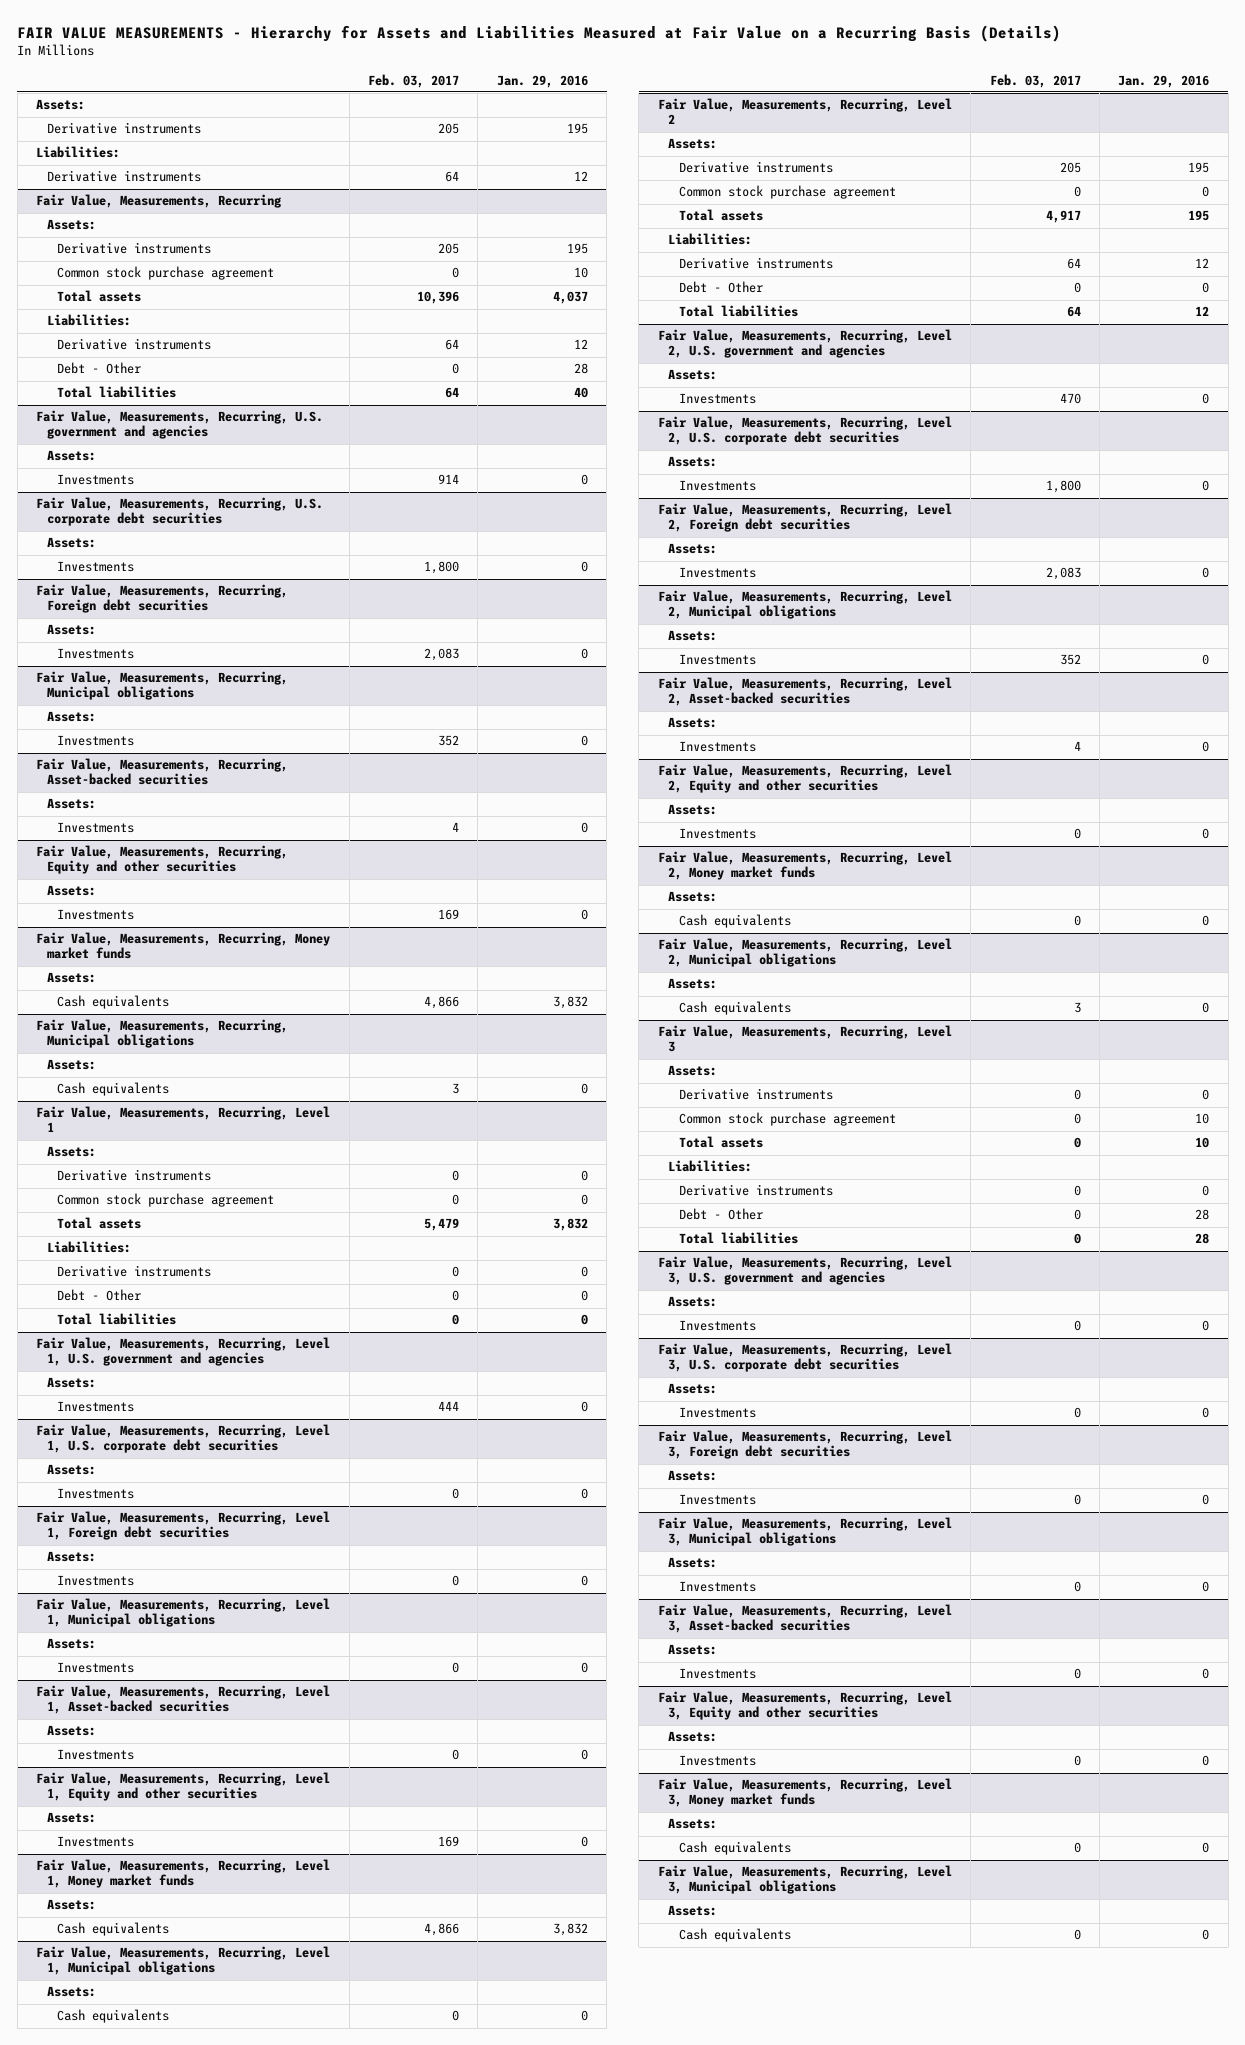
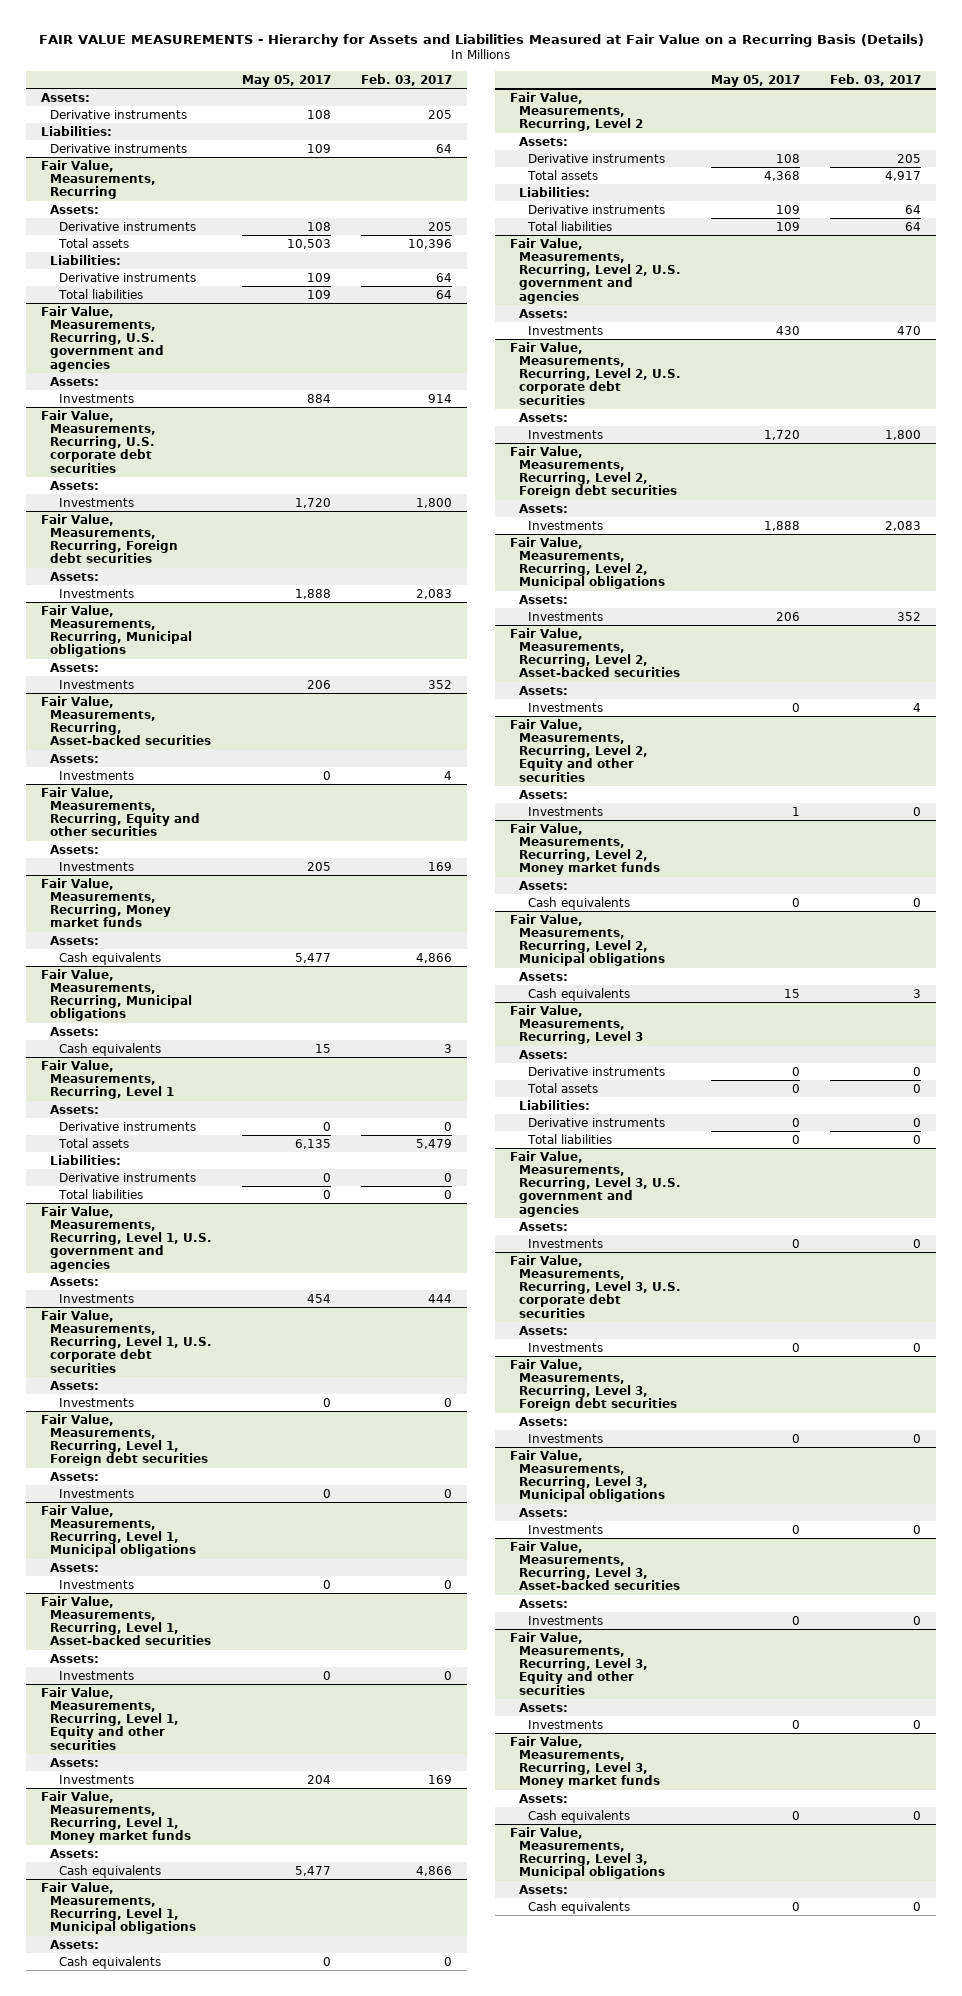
[496,74,588,88] Jan. 29, 2016 -> none
none -> [241,74,331,87] May 05, 2017
[57,266,275,281] Common stock purchase agreement -> none
[57,362,142,375] Debt - Other -> none
[57,1193,275,1208] Common stock purchase agreement -> none
[57,1289,142,1302] Debt - Other -> none
[678,185,896,200] Common stock purchase agreement -> none
[678,281,763,294] Debt - Other -> none
[678,1112,896,1127] Common stock purchase agreement -> none
[678,1208,763,1221] Debt - Other -> none

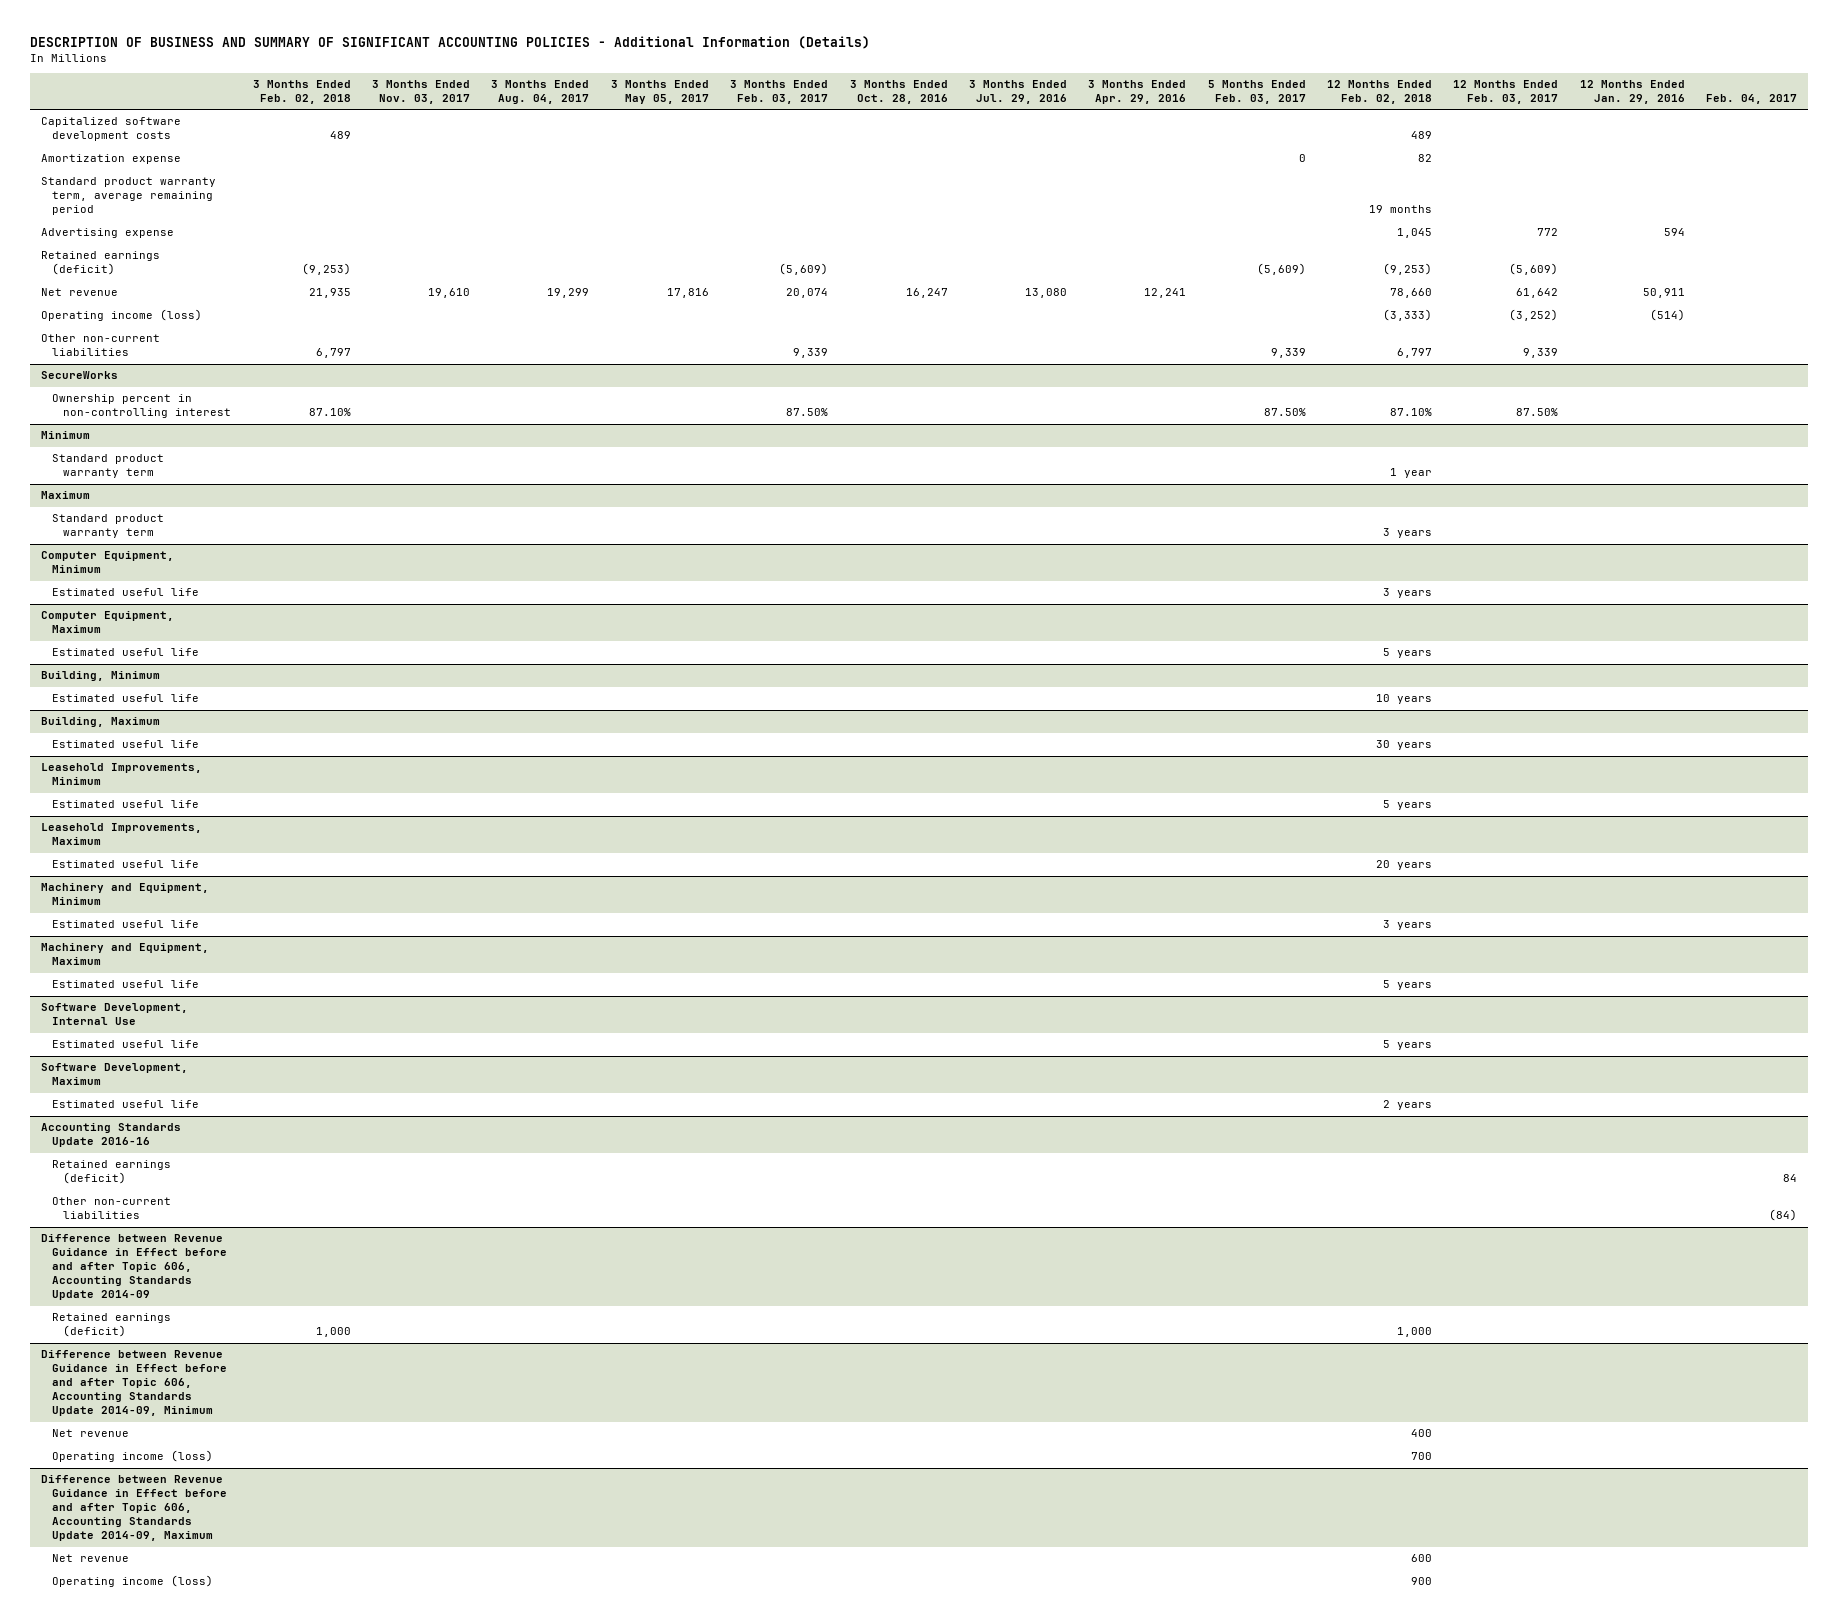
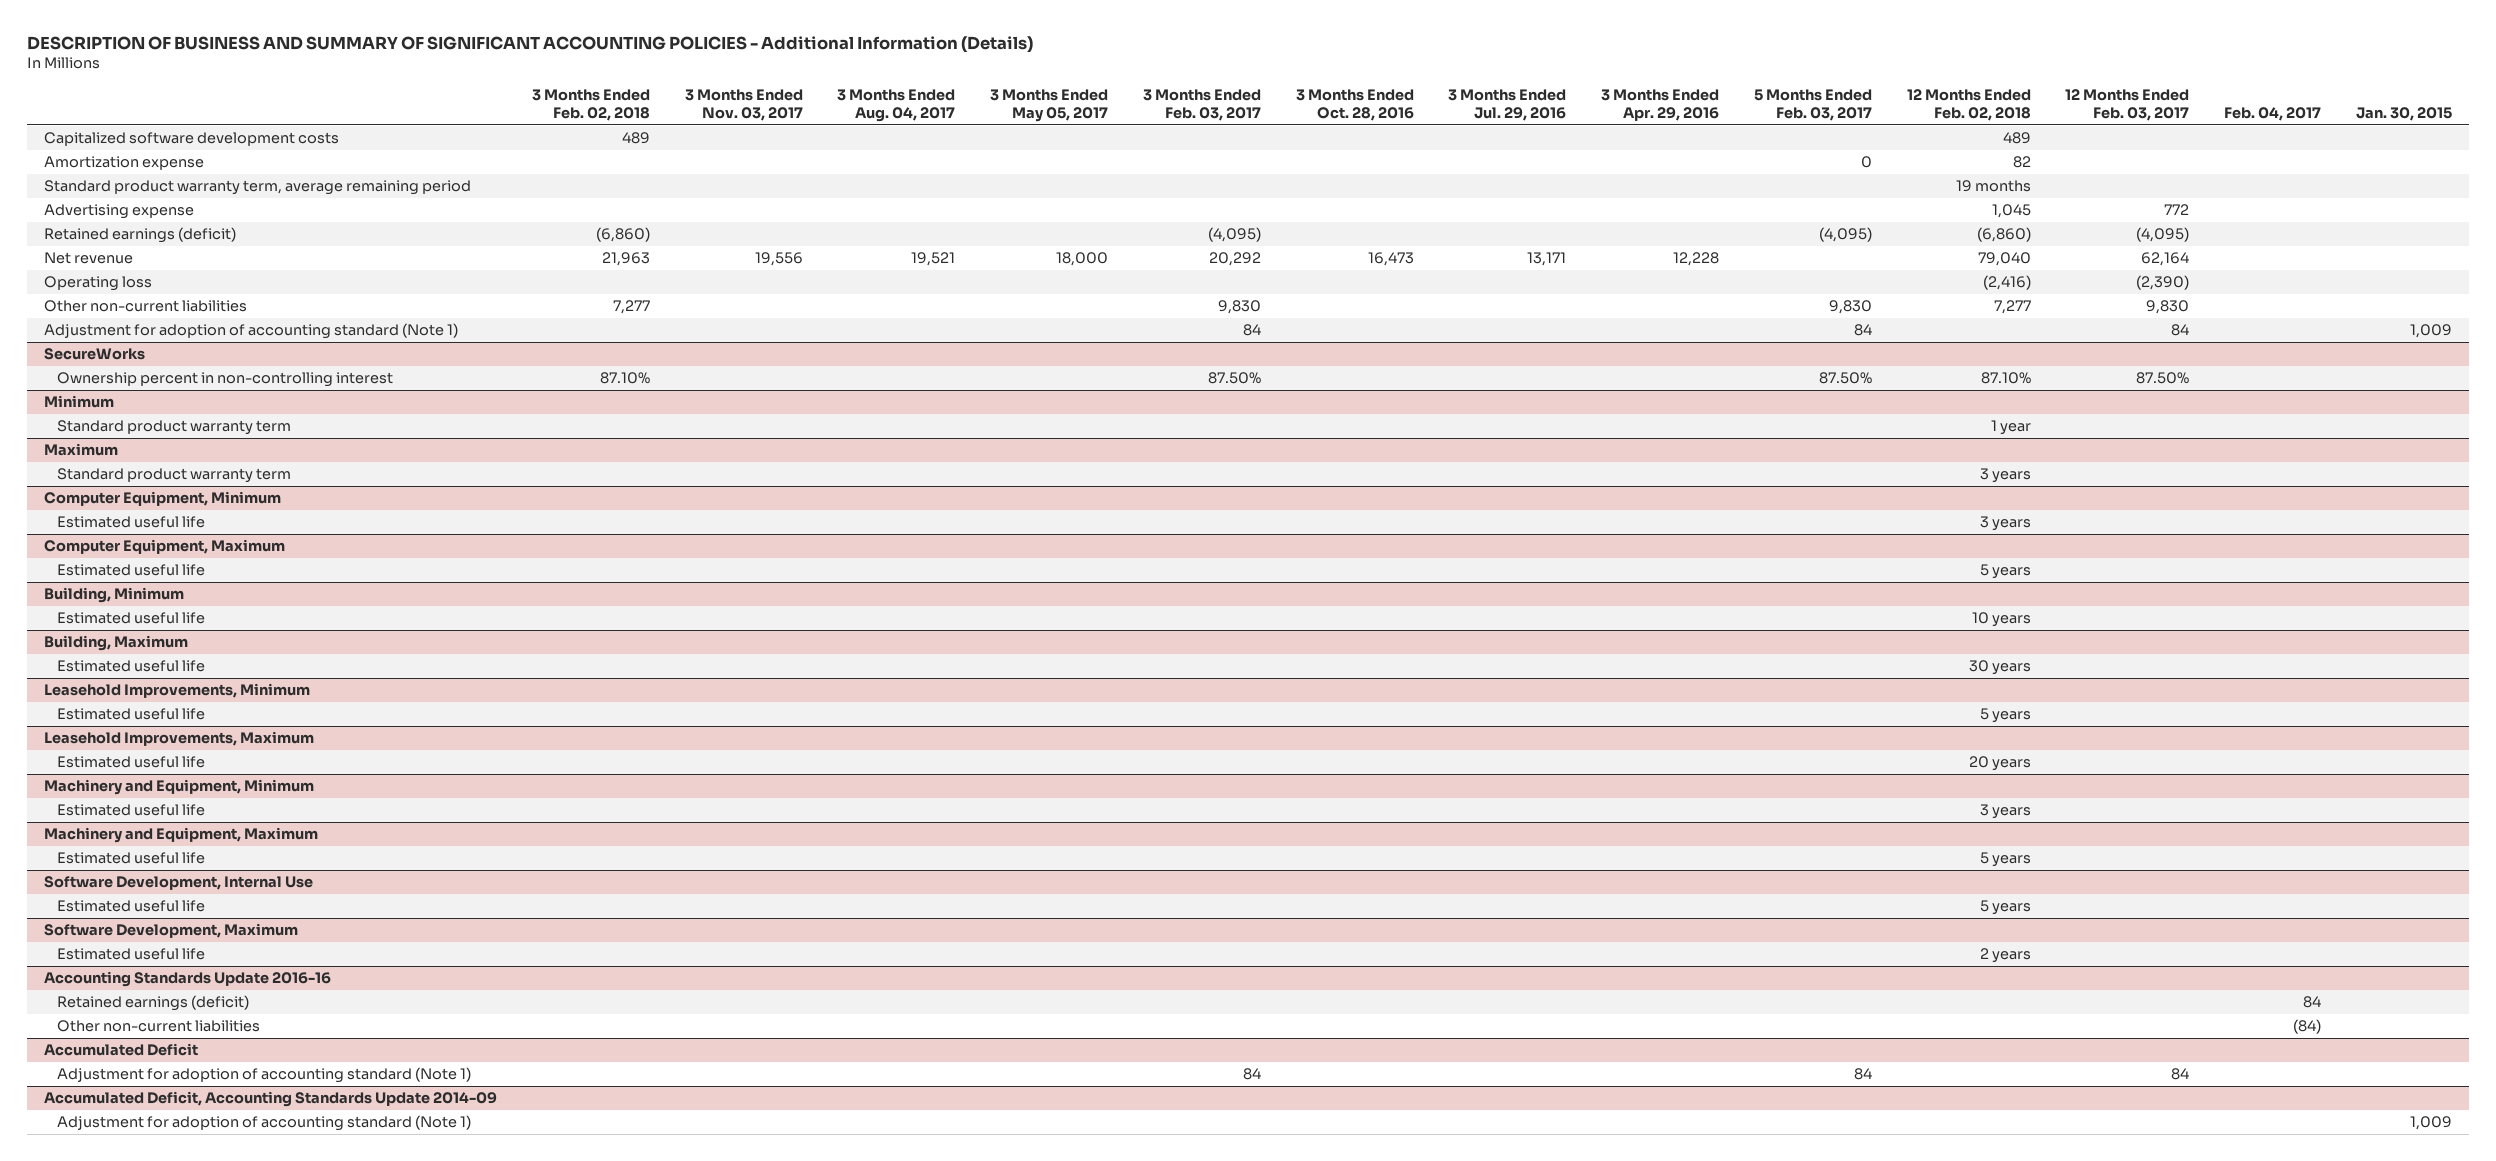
[1579,80,1685,105] 12 Months Ended Jan. 29, 2016 -> none
none -> [2355,107,2452,122] Jan. 30, 2015
[301,263,351,276] (9,253) -> [595,227,650,243] (6,860)
[779,263,829,276] (5,609) -> [1207,227,1261,243] (4,095)
[1256,263,1306,276] (5,609) -> [1818,227,1872,243] (4,095)
[1382,263,1432,276] (9,253) -> [1976,227,2031,243] (6,860)
[1509,263,1559,276] (5,609) -> [2136,227,2190,243] (4,095)
[308,288,351,299] 21,935 -> [601,252,650,267] 21,963
[428,288,471,299] 19,610 -> [754,252,803,267] 19,556
[547,288,590,299] 19,299 -> [911,252,956,267] 19,521
[666,288,709,299] 17,816 -> [1056,252,1109,267] 18,000
[786,288,829,299] 20,074 -> [1208,252,1261,267] 20,292
[905,288,948,299] 16,247 -> [1367,252,1414,267] 16,473
[1024,288,1067,299] 13,080 -> [1527,252,1567,267] 13,171
[1144,288,1187,299] 12,241 -> [1673,252,1720,267] 12,228
[1389,288,1432,299] 78,660 -> [1977,252,2031,267] 79,040
[1516,288,1559,299] 61,642 -> [2141,252,2190,267] 62,164
[40,309,202,322] Operating income (loss) -> [44,276,153,292] Operating loss
[1382,309,1432,322] (3,333) -> [1982,275,2031,291] (2,416)
[1509,309,1559,322] (3,252) -> [2136,275,2190,291] (2,390)
[315,348,351,359] 6,797 -> [612,300,650,315] 7,277
[793,348,829,359] 9,339 -> [1217,300,1261,315] 9,830
[1270,348,1306,359] 9,339 -> [1828,300,1872,315] 9,830
[1396,348,1432,359] 6,797 -> [1993,300,2031,315] 7,277
[1523,348,1559,359] 9,339 -> [2146,300,2190,315] 9,830
none -> [44,323,459,340] Adjustment for adoption of accounting standard (Note 1)
[40,1234,228,1301] Difference between Revenue Guidance in Effect before and after Topic 606, Accounting Standards Update 2014-09 -> none
[52,1313,172,1338] Retained earnings (deficit) -> none
[40,1350,228,1417] Difference between Revenue Guidance in Effect before and after Topic 606, Accounting Standards Update 2014-09, Minimum -> none
[52,1429,130,1438] Net revenue -> none
[52,1450,214,1463] Operating income (loss) -> none
[40,1475,228,1542] Difference between Revenue Guidance in Effect before and after Topic 606, Accounting Standards Update 2014-09, Maximum -> none
[52,1554,130,1563] Net revenue -> none
[52,1575,214,1588] Operating income (loss) -> none
none -> [44,1043,199,1057] Accumulated Deficit
none -> [56,1067,471,1084] Adjustment for adoption of accounting standard (Note 1)
none -> [44,1091,498,1108] Accumulated Deficit, Accounting Standards Update 2014-09
none -> [56,1115,471,1132] Adjustment for adoption of accounting standard (Note 1)

